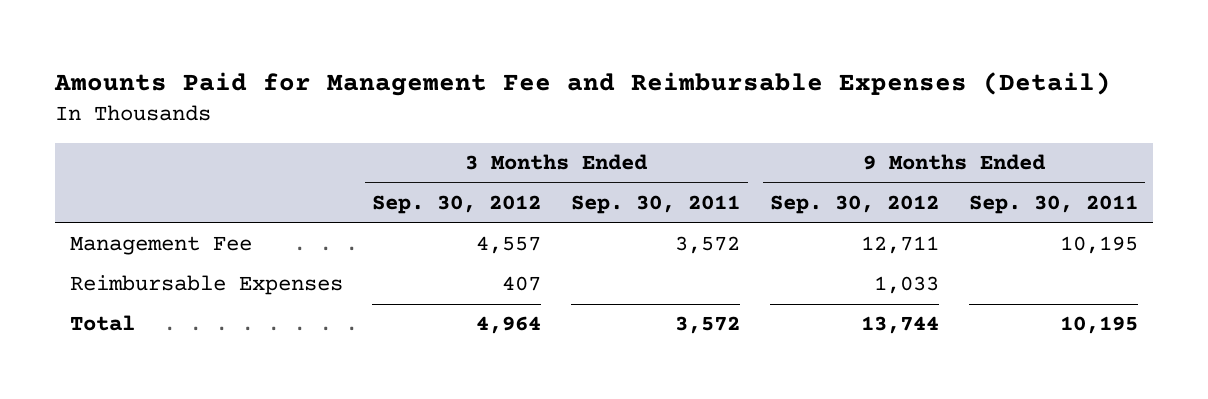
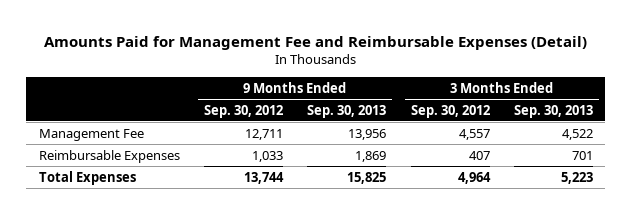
[571,195,741,215] Sep. 30, 2011 -> none
[968,195,1138,215] Sep. 30, 2011 -> none
none -> [307,104,387,118] Sep. 30, 2013
none -> [514,104,594,118] Sep. 30, 2013
[69,315,135,332] Total -> [38,170,136,185] Total Expenses

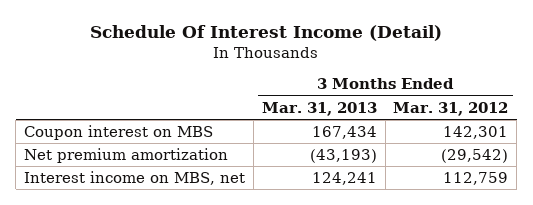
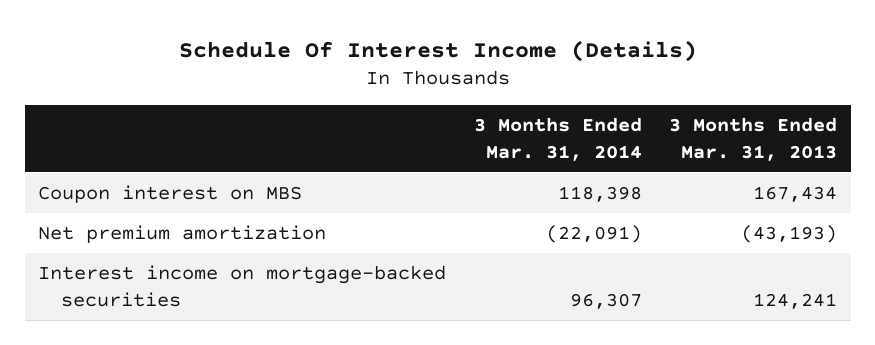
[90,25,443,42] Schedule Of Interest Income (Detail) -> [178,39,697,62] Schedule Of Interest Income (Details)
[393,101,509,116] Mar. 31, 2012 -> none
none -> [473,117,642,161] 3 Months Ended Mar. 31, 2014
[24,170,246,185] Interest income on MBS, net -> [38,265,447,307] Interest income on mortgage-backed securities

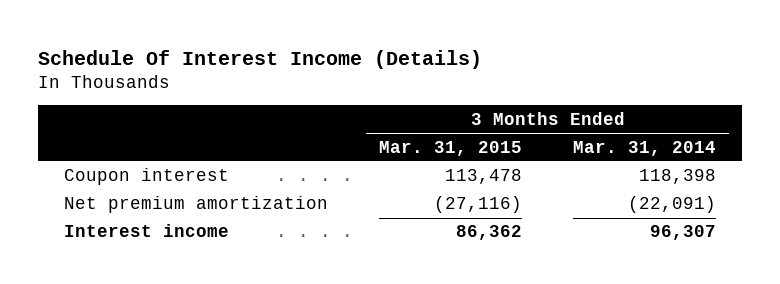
[669,117,838,161] 3 Months Ended Mar. 31, 2013 -> none
none -> [378,140,522,156] Mar. 31, 2015
[38,185,303,204] Coupon interest on MBS -> [63,168,229,186] Coupon interest
[38,265,447,307] Interest income on mortgage-backed securities -> [63,224,229,238] Interest income

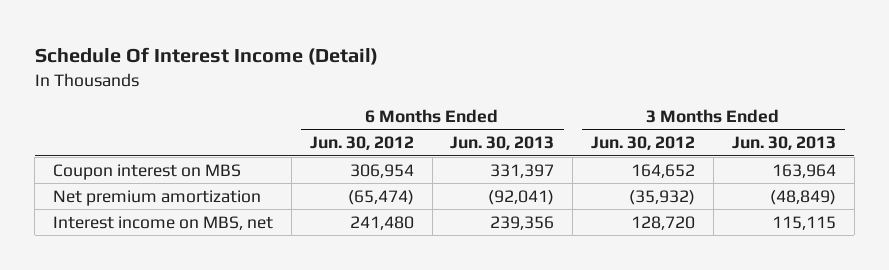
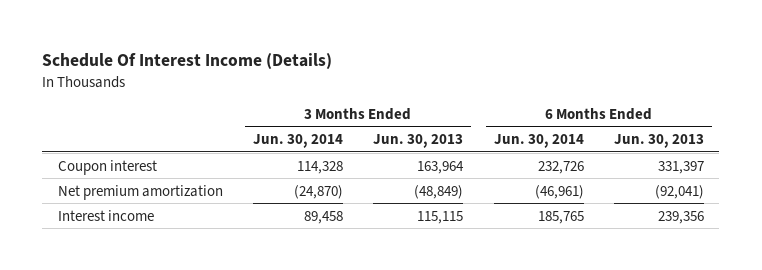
[34,47,378,66] Schedule Of Interest Income (Detail) -> [42,53,333,70] Schedule Of Interest Income (Details)
[309,136,414,151] Jun. 30, 2012 -> none
[591,136,696,151] Jun. 30, 2012 -> none
none -> [252,134,343,149] Jun. 30, 2014
none -> [493,134,584,149] Jun. 30, 2014
[53,163,242,180] Coupon interest on MBS -> [57,159,157,175] Coupon interest
[53,215,274,230] Interest income on MBS, net -> [57,209,154,221] Interest income

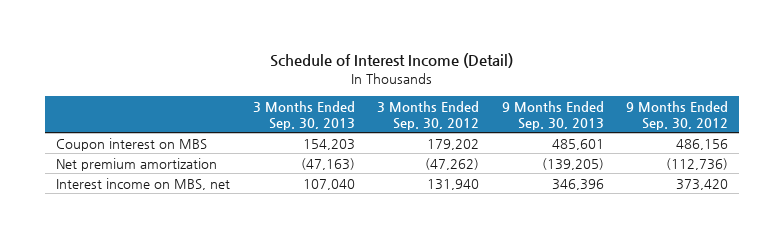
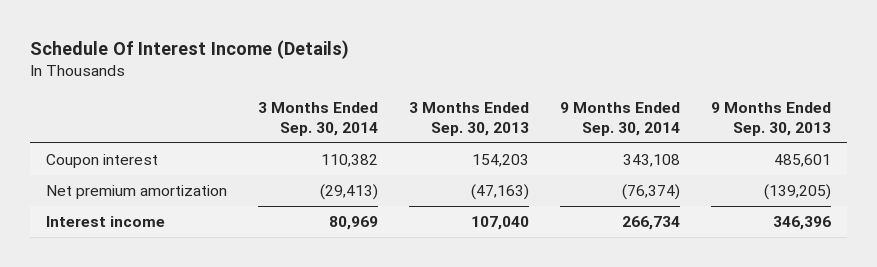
[270,53,514,69] Schedule of Interest Income (Detail) -> [30,39,350,59] Schedule Of Interest Income (Details)
[377,100,480,130] 3 Months Ended Sep. 30, 2012 -> none
[626,100,729,130] 9 Months Ended Sep. 30, 2012 -> none
none -> [258,101,379,136] 3 Months Ended Sep. 30, 2014
none -> [560,101,681,136] 9 Months Ended Sep. 30, 2014
[56,137,208,151] Coupon interest on MBS -> [45,154,158,169] Coupon interest
[56,177,231,190] Interest income on MBS, net -> [45,216,165,228] Interest income

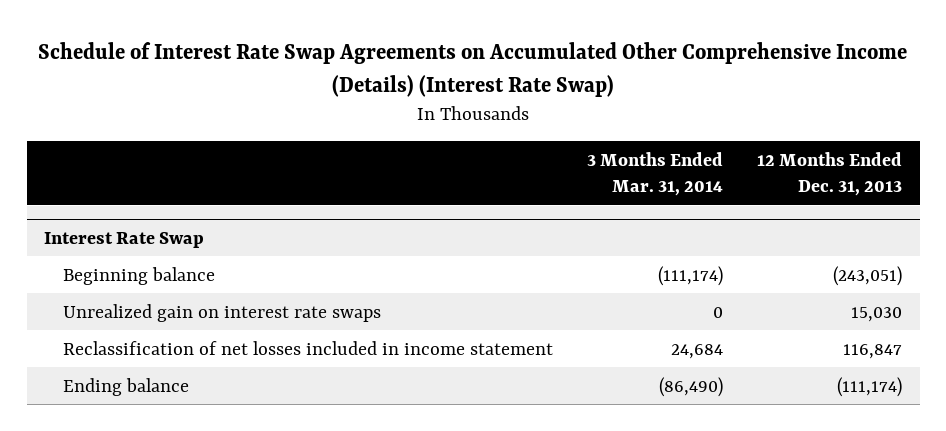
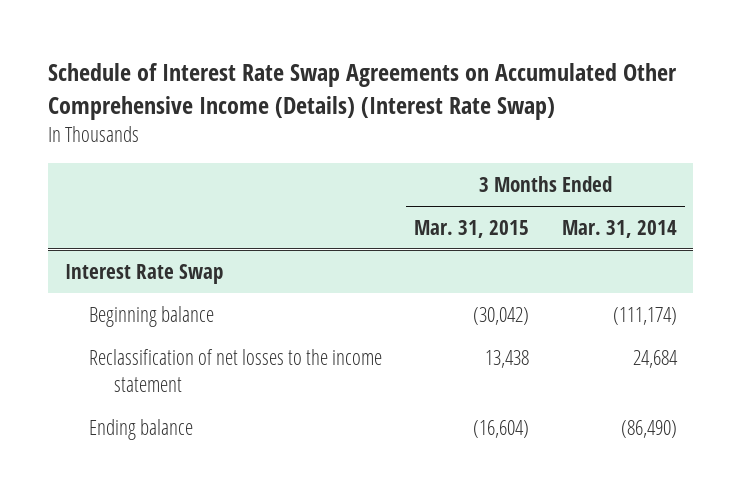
[757,152,903,197] 12 Months Ended Dec. 31, 2013 -> none
none -> [414,219,530,238] Mar. 31, 2015
[62,303,381,322] Unrealized gain on interest rate swaps -> none
[62,340,553,355] Reclassification of net losses included in income statement -> [89,348,383,392] Reclassification of net losses to the income statement

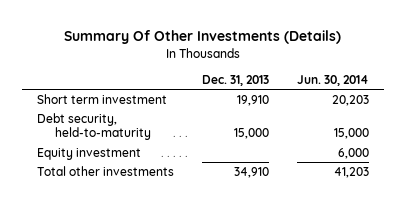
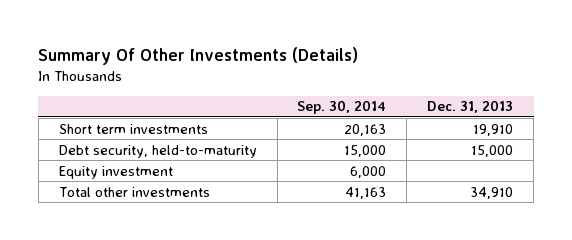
[297,75,370,87] Jun. 30, 2014 -> none
none -> [297,100,387,115] Sep. 30, 2014
[36,93,167,104] Short term investment -> [58,123,208,134] Short term investments

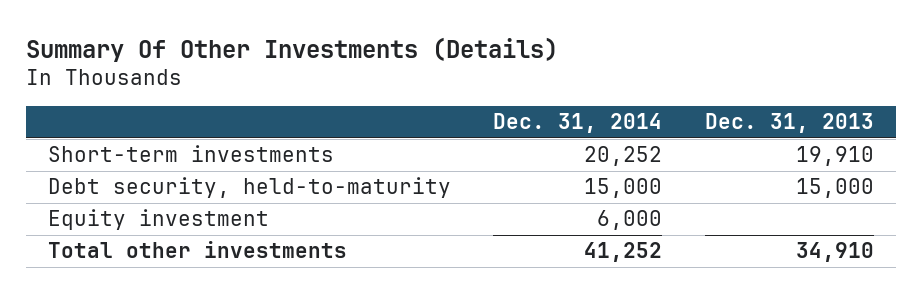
[297,100,387,115] Sep. 30, 2014 -> none
none -> [493,113,663,134] Dec. 31, 2014
[58,123,208,134] Short term investments -> [47,145,334,163] Short-term investments

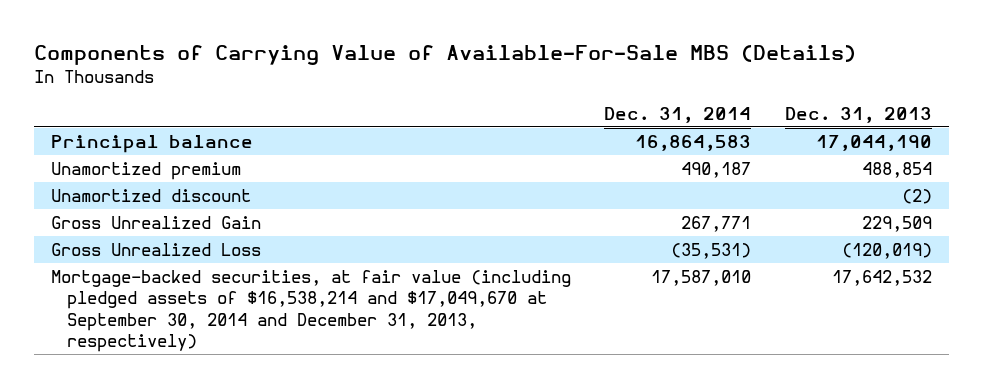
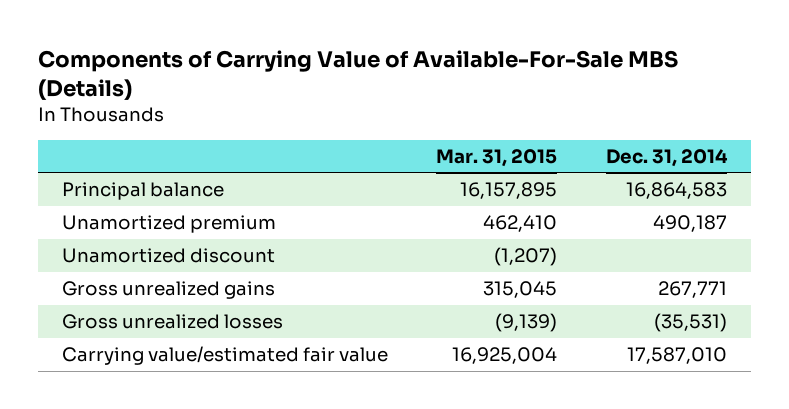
[784,106,932,123] Dec. 31, 2013 -> none
none -> [436,148,558,167] Mar. 31, 2015
[51,215,262,229] Gross Unrealized Gain -> [62,281,276,300] Gross unrealized gains
[51,242,262,256] Gross Unrealized Loss -> [62,314,284,330] Gross unrealized losses
[51,269,572,352] Mortgage-backed securities, at fair value (including pledged assets of $16,538,214 and $17,049,670 at September 30, 2014 and December 31, 2013, respectively) -> [62,346,389,366] Carrying value/estimated fair value

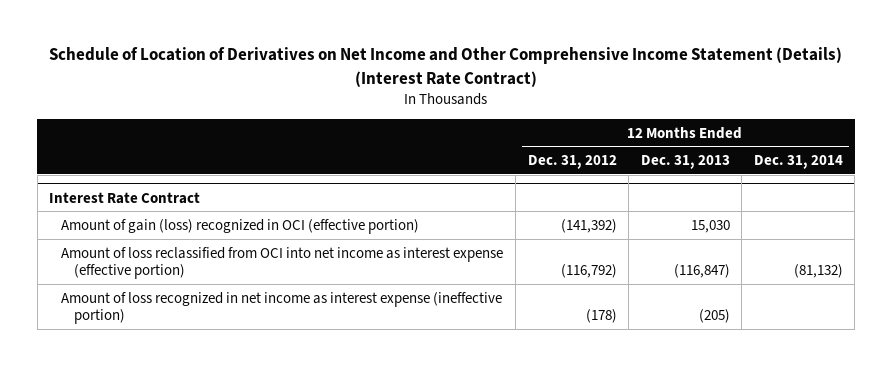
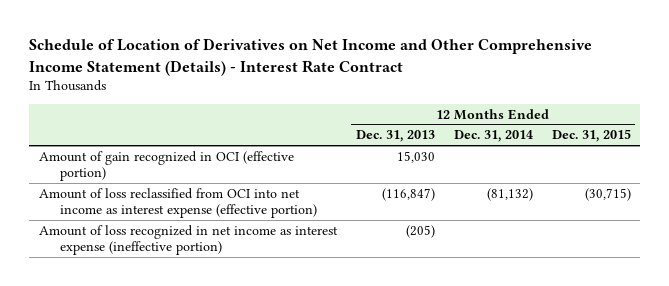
[49,47,843,87] Schedule of Location of Derivatives on Net Income and Other Comprehensive Income Statement (Details) (Interest Rate Contract) -> [29,38,593,76] Schedule of Location of Derivatives on Net Income and Other Comprehensive Income Statement (Details) - Interest Rate Contract
[527,155,617,170] Dec. 31, 2012 -> none
none -> [551,129,631,143] Dec. 31, 2015
[49,191,201,204] Interest Rate Contract -> none
[61,218,420,234] Amount of gain (loss) recognized in OCI (effective portion) -> [38,150,294,181] Amount of gain recognized in OCI (effective portion)

